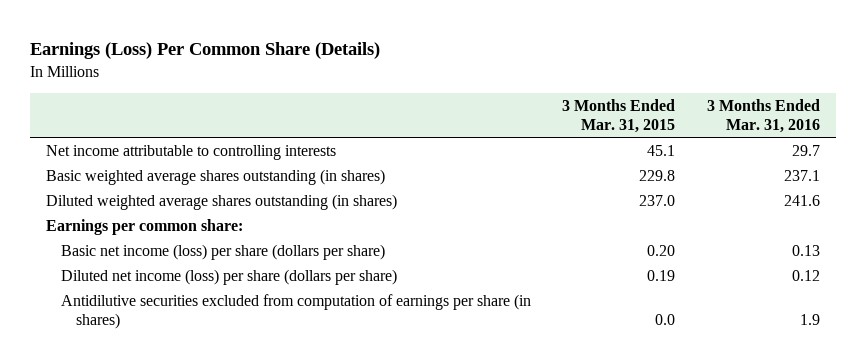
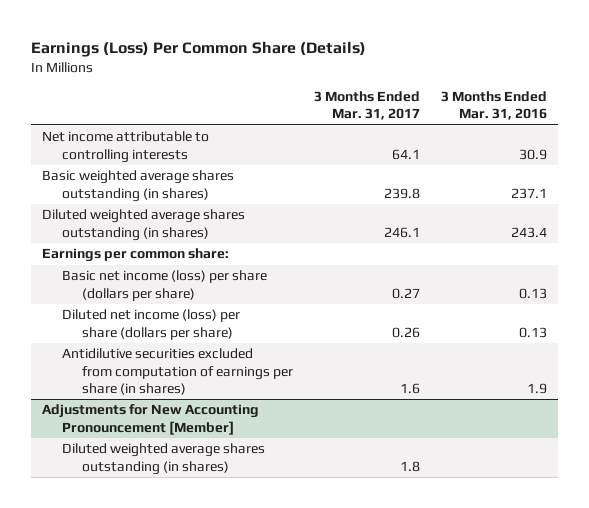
[562,98,676,134] 3 Months Ended Mar. 31, 2015 -> none
none -> [314,91,421,121] 3 Months Ended Mar. 31, 2017
[792,144,821,156] 29.7 -> [519,148,548,160] 30.9
[784,194,821,206] 241.6 -> [511,226,548,238] 243.4
[792,269,821,281] 0.12 -> [519,326,548,338] 0.13
none -> [41,404,259,435] Adjustments for New Accounting Pronouncement [Member]
none -> [61,443,265,475] Diluted weighted average shares outstanding (in shares)

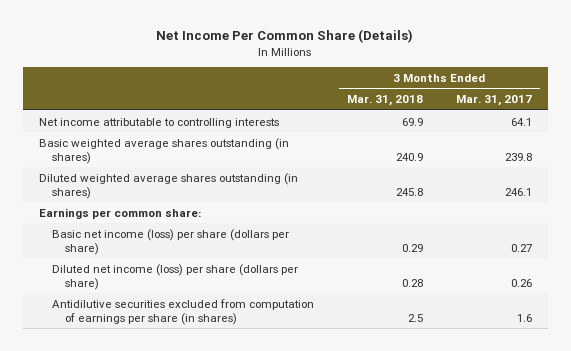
[31,40,367,57] Earnings (Loss) Per Common Share (Details) -> [156,29,414,44] Net Income Per Common Share (Details)
[441,91,548,121] 3 Months Ended Mar. 31, 2016 -> none
none -> [346,94,423,106] Mar. 31, 2018
[41,404,259,435] Adjustments for New Accounting Pronouncement [Member] -> none
[61,443,265,475] Diluted weighted average shares outstanding (in shares) -> none

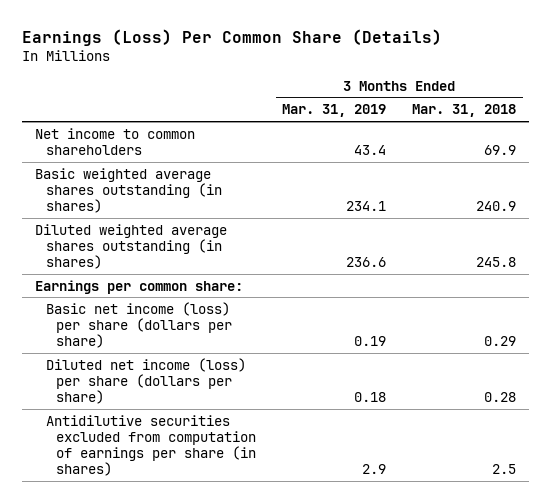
[156,29,414,44] Net Income Per Common Share (Details) -> [22,28,443,46] Earnings (Loss) Per Common Share (Details)
[455,94,532,106] Mar. 31, 2017 -> none
none -> [282,104,387,118] Mar. 31, 2019
[39,117,280,128] Net income attributable to controlling interests -> [35,127,196,155] Net income to common shareholders

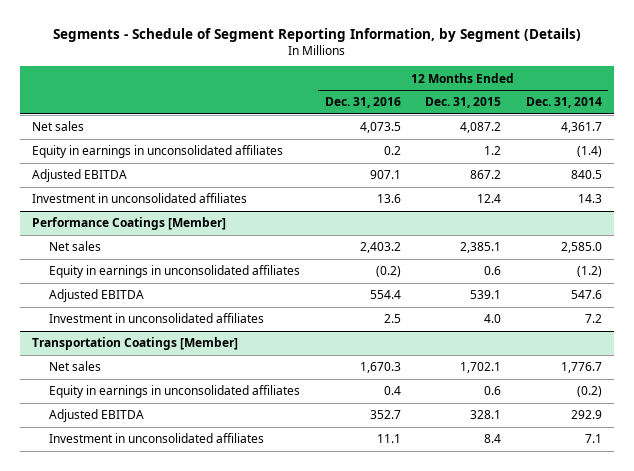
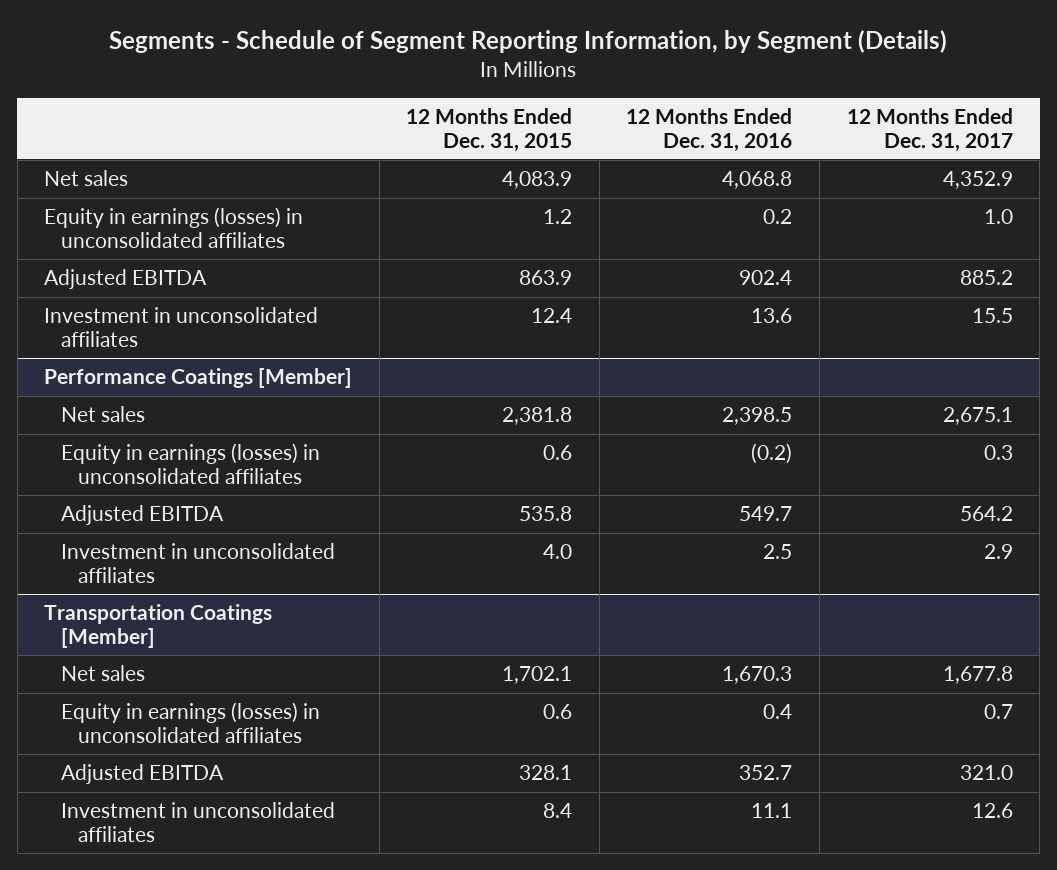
[525,97,602,109] Dec. 31, 2014 -> none
none -> [846,107,1013,152] 12 Months Ended Dec. 31, 2017
[359,122,401,134] 4,073.5 -> [722,171,793,190] 4,068.8
[460,122,502,134] 4,087.2 -> [502,171,573,190] 4,083.9
[32,145,284,159] Equity in earnings in unconsolidated affiliates -> [44,207,304,248] Equity in earnings (losses) in unconsolidated affiliates
[369,170,401,180] 907.1 -> [739,270,793,286] 902.4
[470,170,502,180] 867.2 -> [519,270,573,286] 863.9
[359,242,401,254] 2,403.2 -> [722,407,793,426] 2,398.5
[460,242,502,254] 2,385.1 -> [502,407,573,426] 2,381.8
[48,265,300,279] Equity in earnings in unconsolidated affiliates -> [61,443,321,484] Equity in earnings (losses) in unconsolidated affiliates
[369,290,401,300] 554.4 -> [739,506,793,522] 549.7
[470,290,502,300] 539.1 -> [519,506,573,522] 535.8
[48,385,300,399] Equity in earnings in unconsolidated affiliates -> [61,702,321,743] Equity in earnings (losses) in unconsolidated affiliates

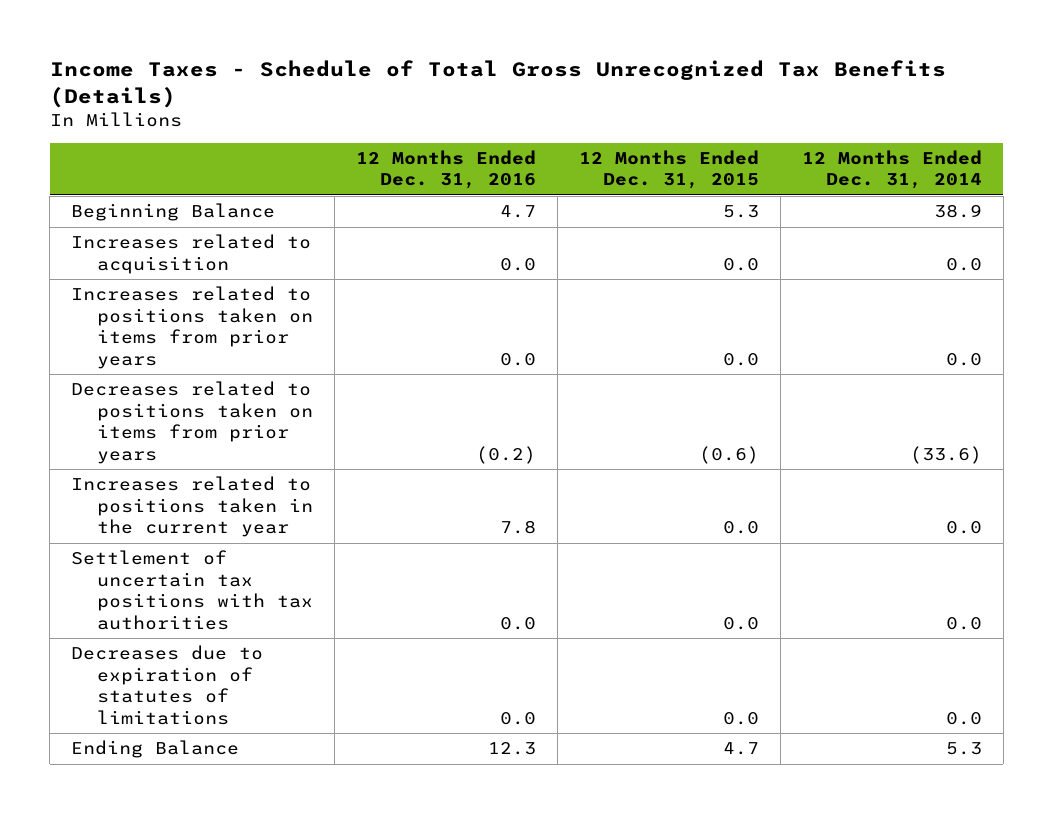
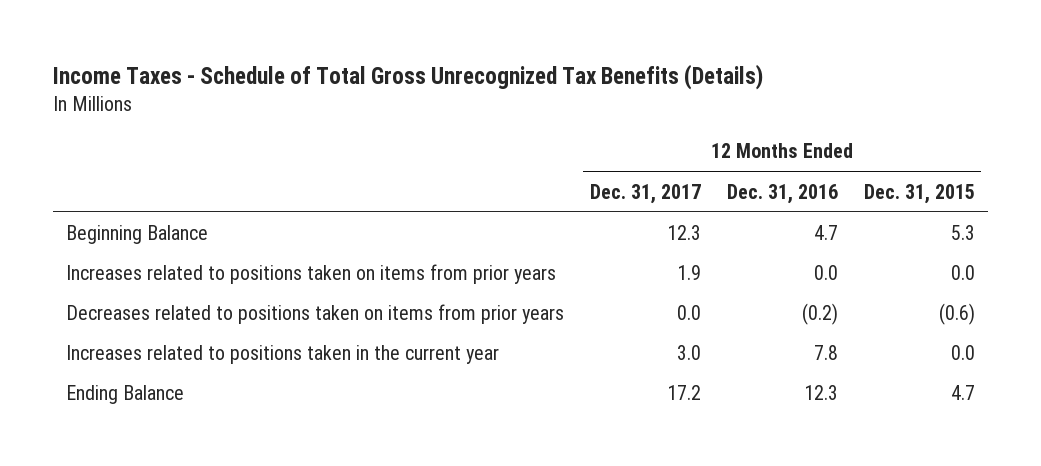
[801,149,982,190] 12 Months Ended Dec. 31, 2014 -> none
none -> [589,183,701,204] Dec. 31, 2017
[71,234,312,274] Increases related to acquisition -> none
[71,550,313,630] Settlement of uncertain tax positions with tax authorities -> none
[71,645,264,725] Decreases due to expiration of statutes of limitations -> none

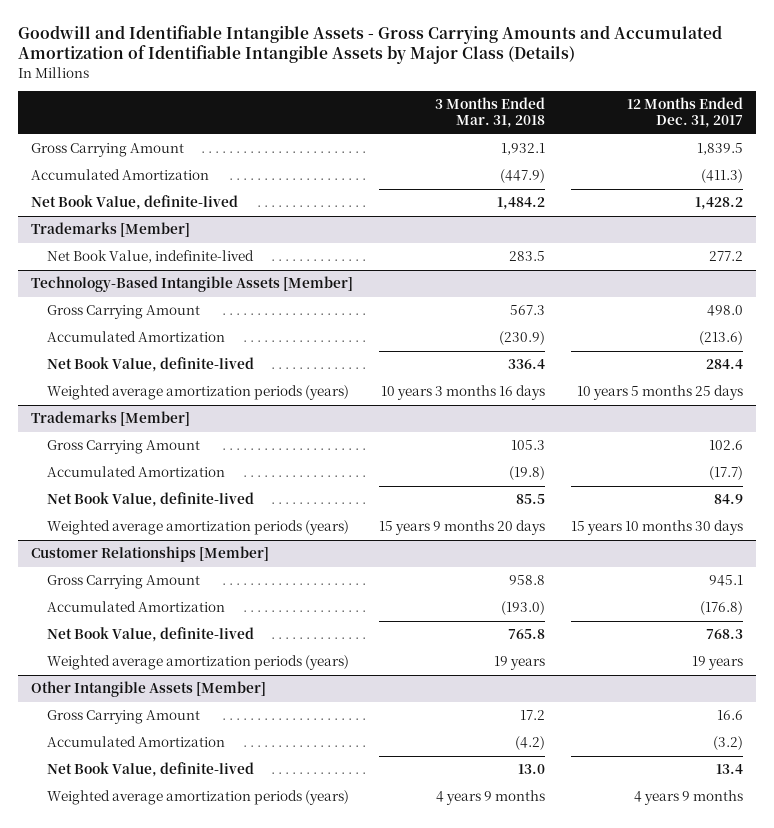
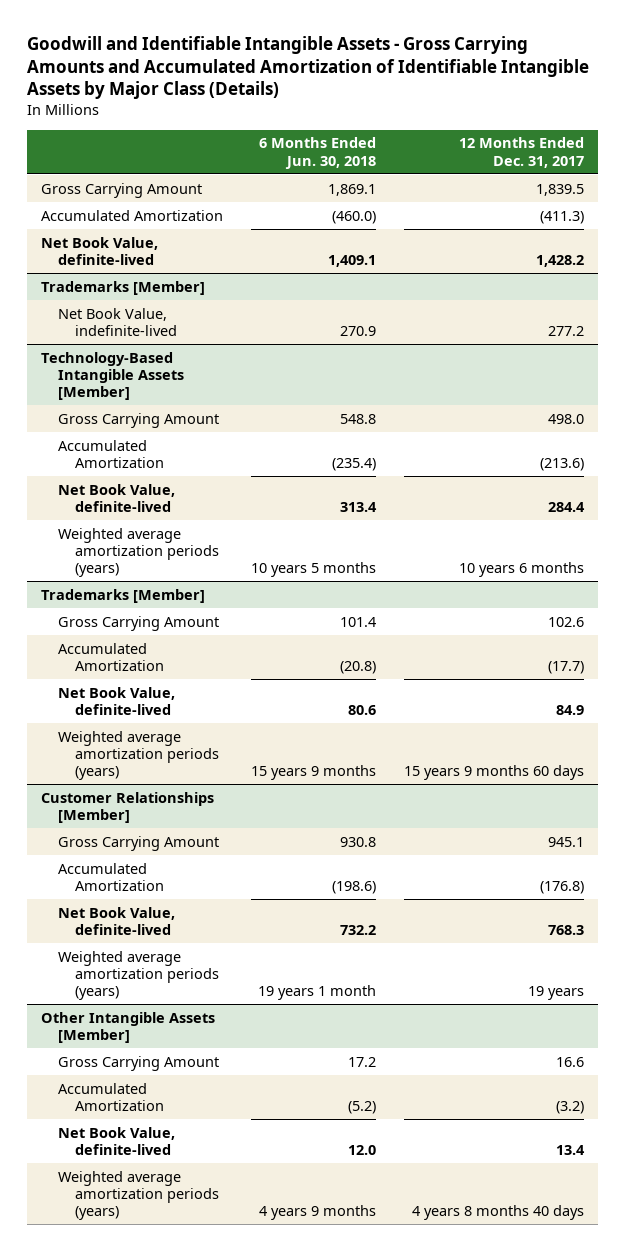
[434,97,545,129] 3 Months Ended Mar. 31, 2018 -> none
none -> [259,137,377,169] 6 Months Ended Jun. 30, 2018
[576,385,743,401] 10 years 5 months 25 days -> [458,562,584,578] 10 years 6 months
[570,520,743,536] 15 years 10 months 30 days -> [403,765,584,781] 15 years 9 months 60 days
[633,790,743,806] 4 years 9 months -> [411,1205,584,1221] 4 years 8 months 40 days

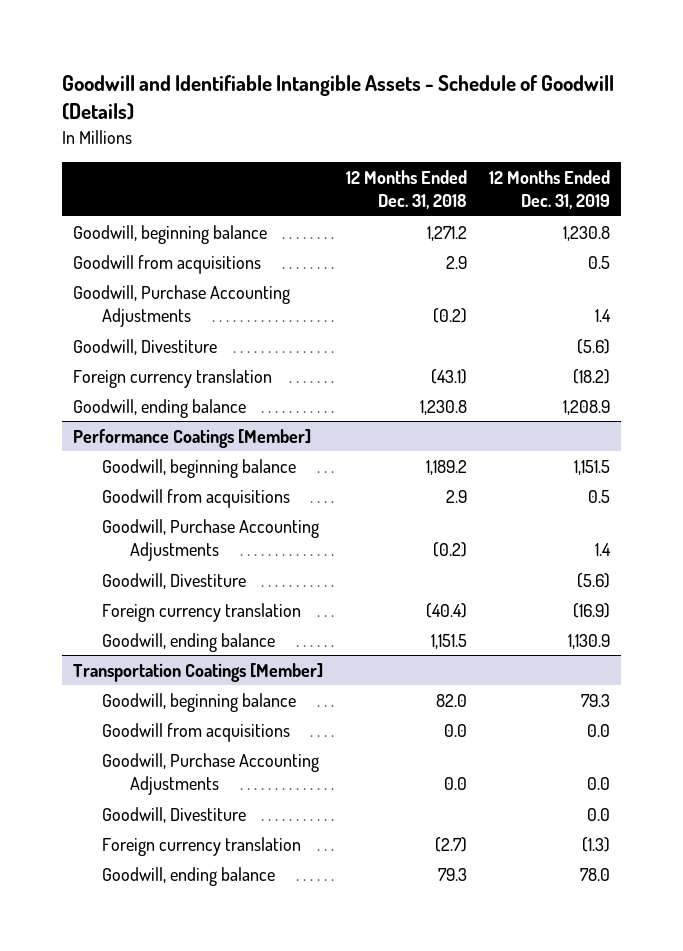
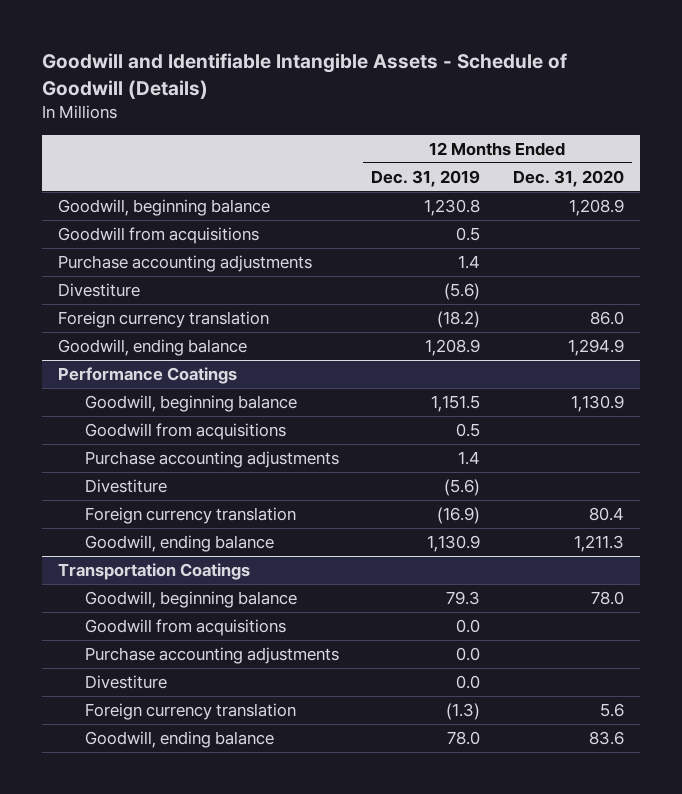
[345,169,467,209] 12 Months Ended Dec. 31, 2018 -> none
none -> [512,169,624,187] Dec. 31, 2020
[73,284,291,328] Goodwill, Purchase Accounting Adjustments -> [57,255,312,273] Purchase accounting adjustments
[73,338,218,355] Goodwill, Divestiture -> [57,283,140,298] Divestiture
[73,428,312,448] Performance Coatings [Member] -> [57,367,237,385] Performance Coatings
[101,518,319,562] Goodwill, Purchase Accounting Adjustments -> [84,451,339,469] Purchase accounting adjustments
[101,572,246,589] Goodwill, Divestiture -> [84,479,167,494] Divestiture
[73,662,324,682] Transportation Coatings [Member] -> [57,563,250,581] Transportation Coatings
[101,752,319,796] Goodwill, Purchase Accounting Adjustments -> [84,647,339,665] Purchase accounting adjustments
[101,806,246,823] Goodwill, Divestiture -> [84,675,167,690] Divestiture

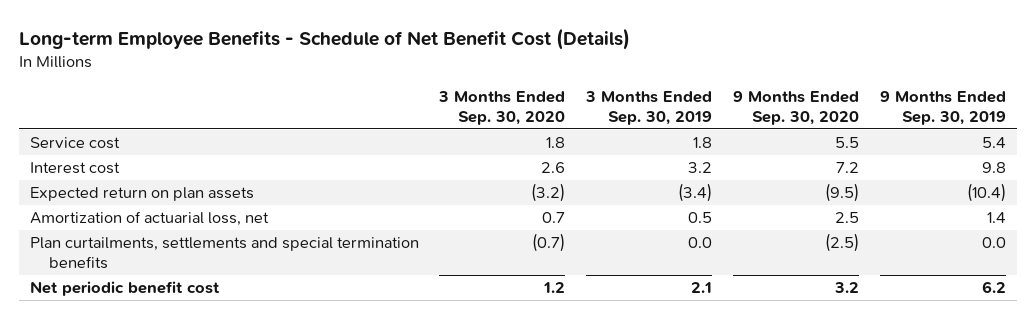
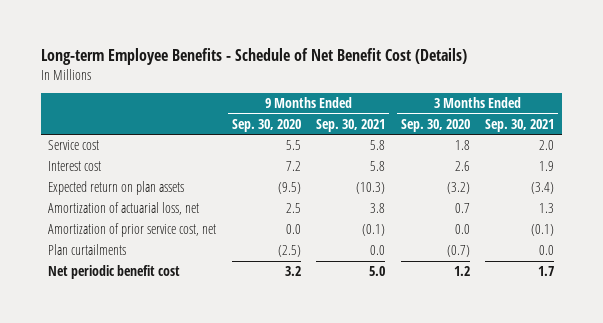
[585,90,713,125] 3 Months Ended Sep. 30, 2019 -> none
[880,90,1007,125] 9 Months Ended Sep. 30, 2019 -> none
none -> [316,118,386,132] Sep. 30, 2021
none -> [485,118,555,132] Sep. 30, 2021
none -> [48,223,217,238] Amortization of prior service cost, net
[29,237,419,269] Plan curtailments, settlements and special termination benefits -> [48,244,127,256] Plan curtailments

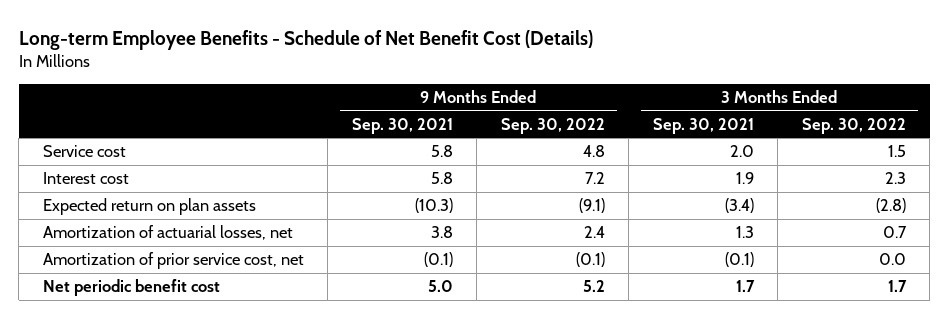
[231,118,301,132] Sep. 30, 2020 -> none
[400,118,470,132] Sep. 30, 2020 -> none
none -> [500,117,605,134] Sep. 30, 2022
none -> [801,117,906,134] Sep. 30, 2022
[48,202,200,216] Amortization of actuarial loss, net -> [42,225,293,241] Amortization of actuarial losses, net
[48,244,127,256] Plan curtailments -> none

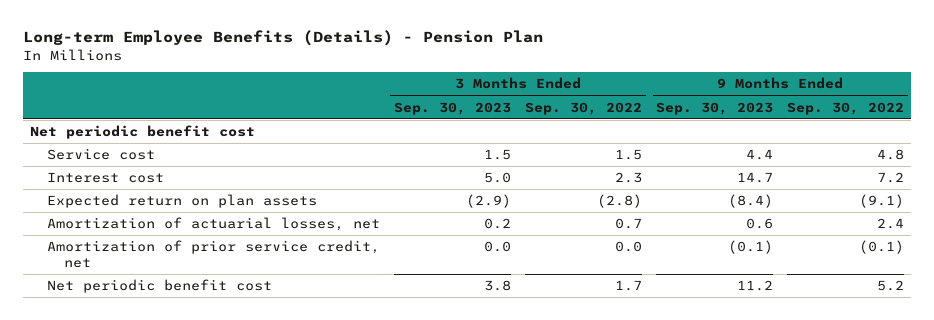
[18,29,593,50] Long-term Employee Benefits - Schedule of Net Benefit Cost (Details) -> [22,30,543,47] Long-term Employee Benefits (Details) - Pension Plan
[351,117,453,134] Sep. 30, 2021 -> none
[652,117,754,134] Sep. 30, 2021 -> none
none -> [393,101,511,115] Sep. 30, 2023
none -> [656,101,774,115] Sep. 30, 2023
none -> [29,125,255,140] Net periodic benefit cost
[42,252,304,270] Amortization of prior service cost, net -> [46,240,380,268] Amortization of prior service credit, net

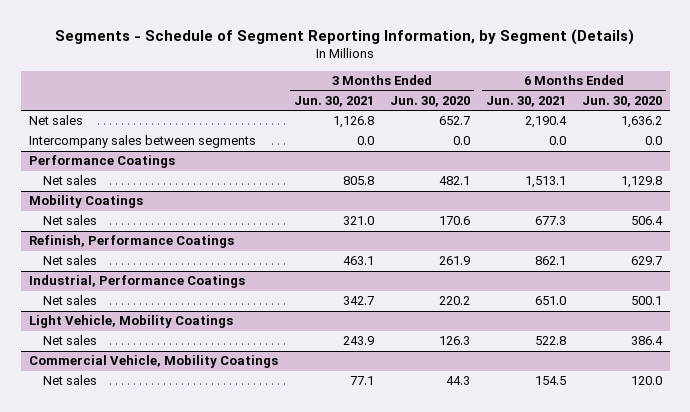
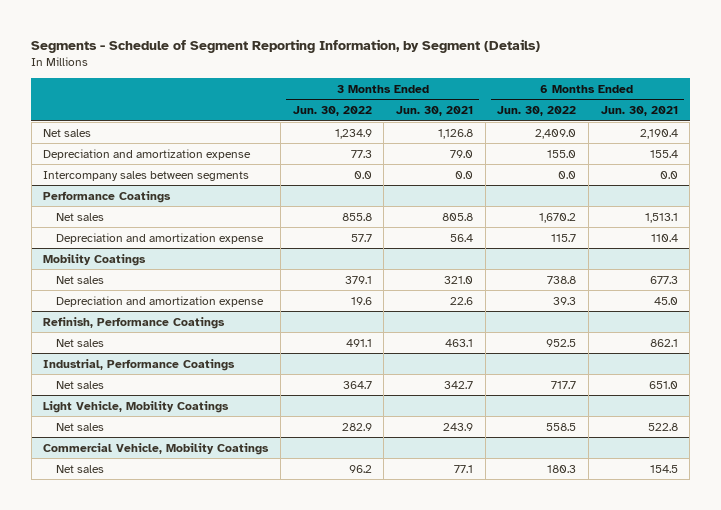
[389,96,470,108] Jun. 30, 2020 -> none
[581,96,662,108] Jun. 30, 2020 -> none
none -> [292,106,372,117] Jun. 30, 2022
none -> [497,106,577,117] Jun. 30, 2022
none -> [43,148,252,160] Depreciation and amortization expense
none -> [55,232,264,244] Depreciation and amortization expense
none -> [55,295,264,307] Depreciation and amortization expense

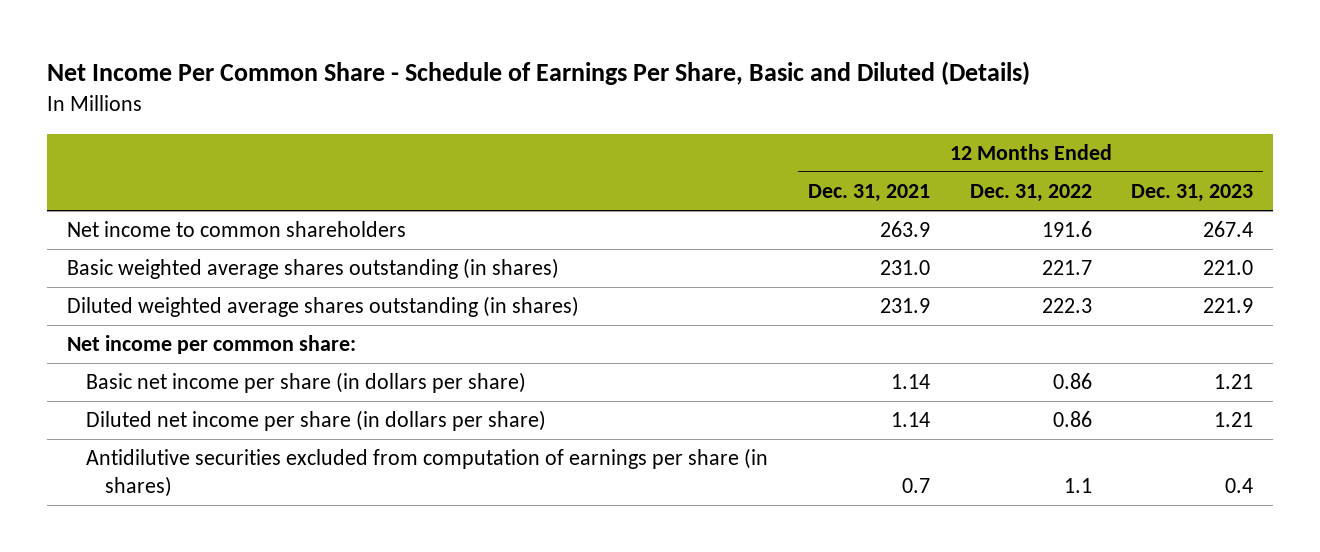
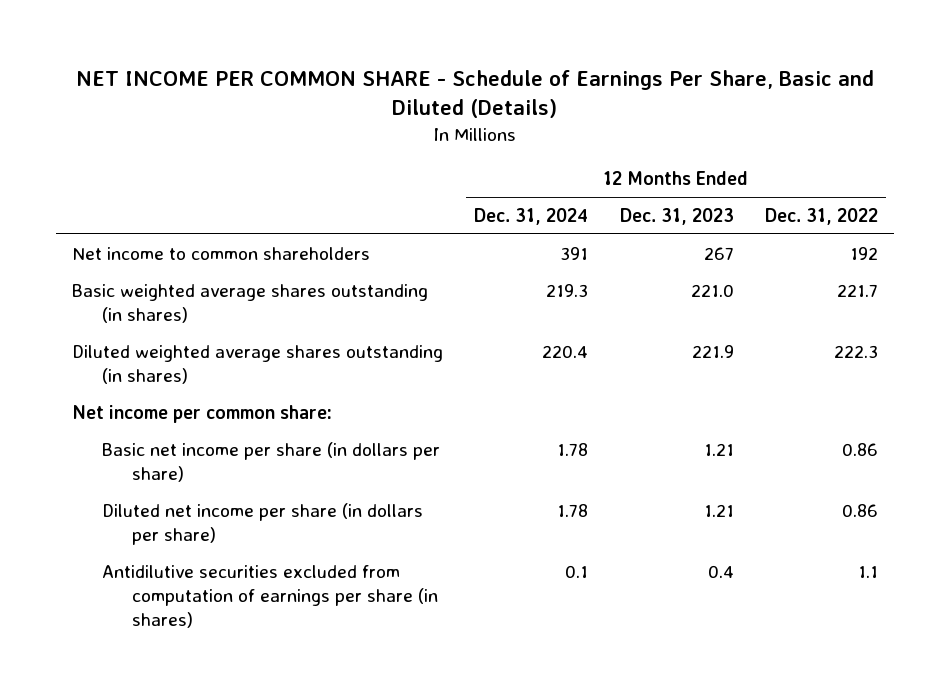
[46,61,1030,86] Net Income Per Common Share - Schedule of Earnings Per Share, Basic and Diluted (Details) -> [76,69,875,119] NET INCOME PER COMMON SHARE - Schedule of Earnings Per Share, Basic and Diluted (Details)
[807,184,930,203] Dec. 31, 2021 -> none
none -> [474,207,589,225] Dec. 31, 2024
[1041,221,1092,238] 191.6 -> [850,246,879,260] 192
[1203,221,1254,238] 267.4 -> [703,246,734,260] 267

